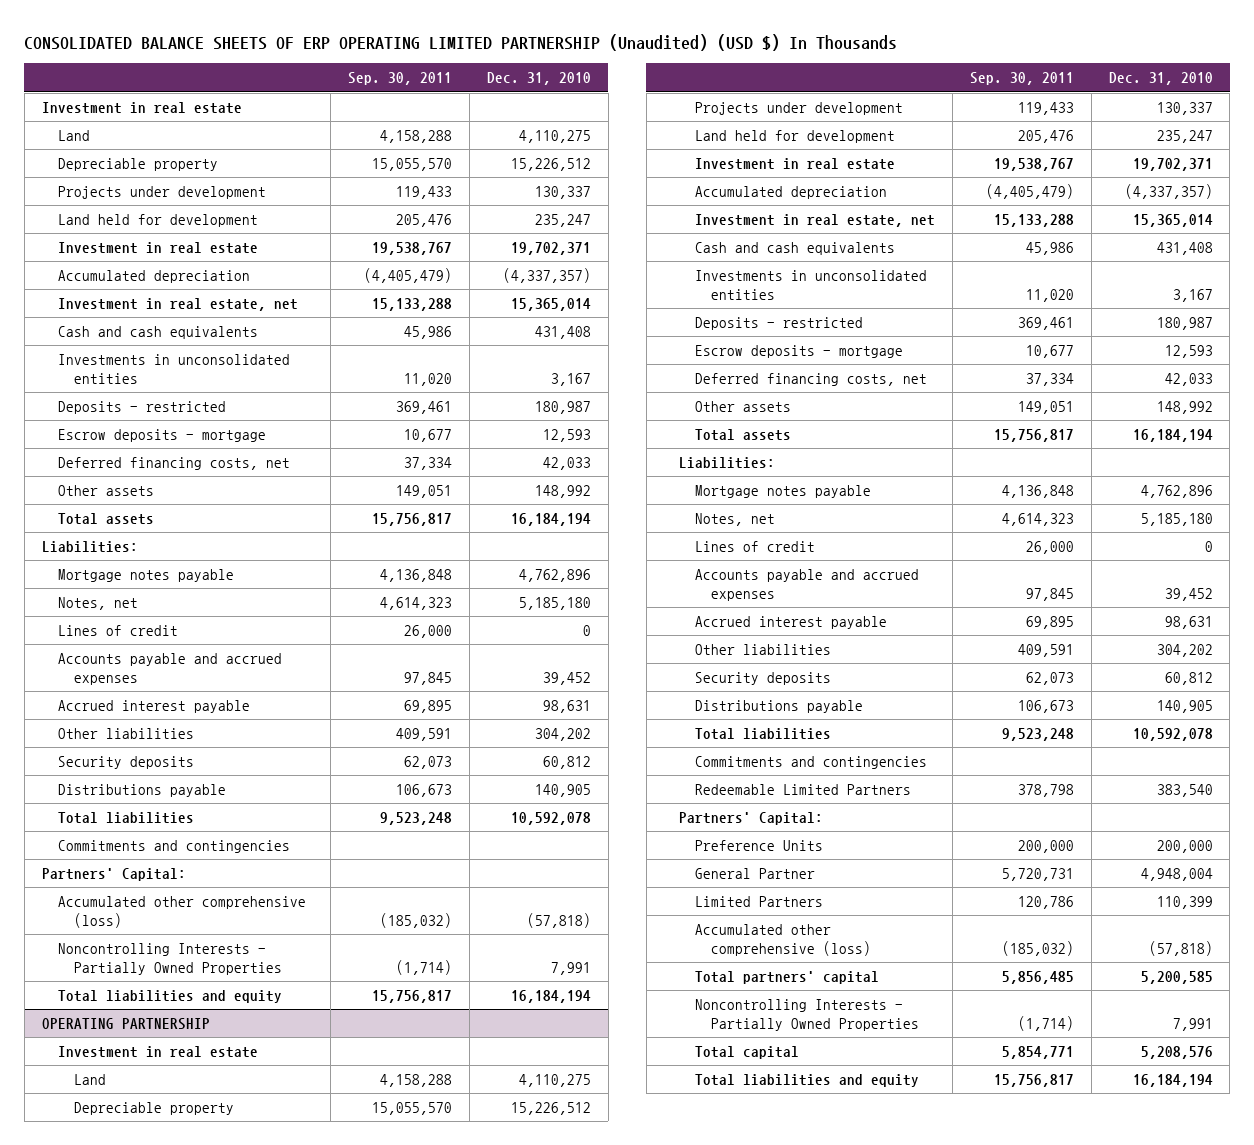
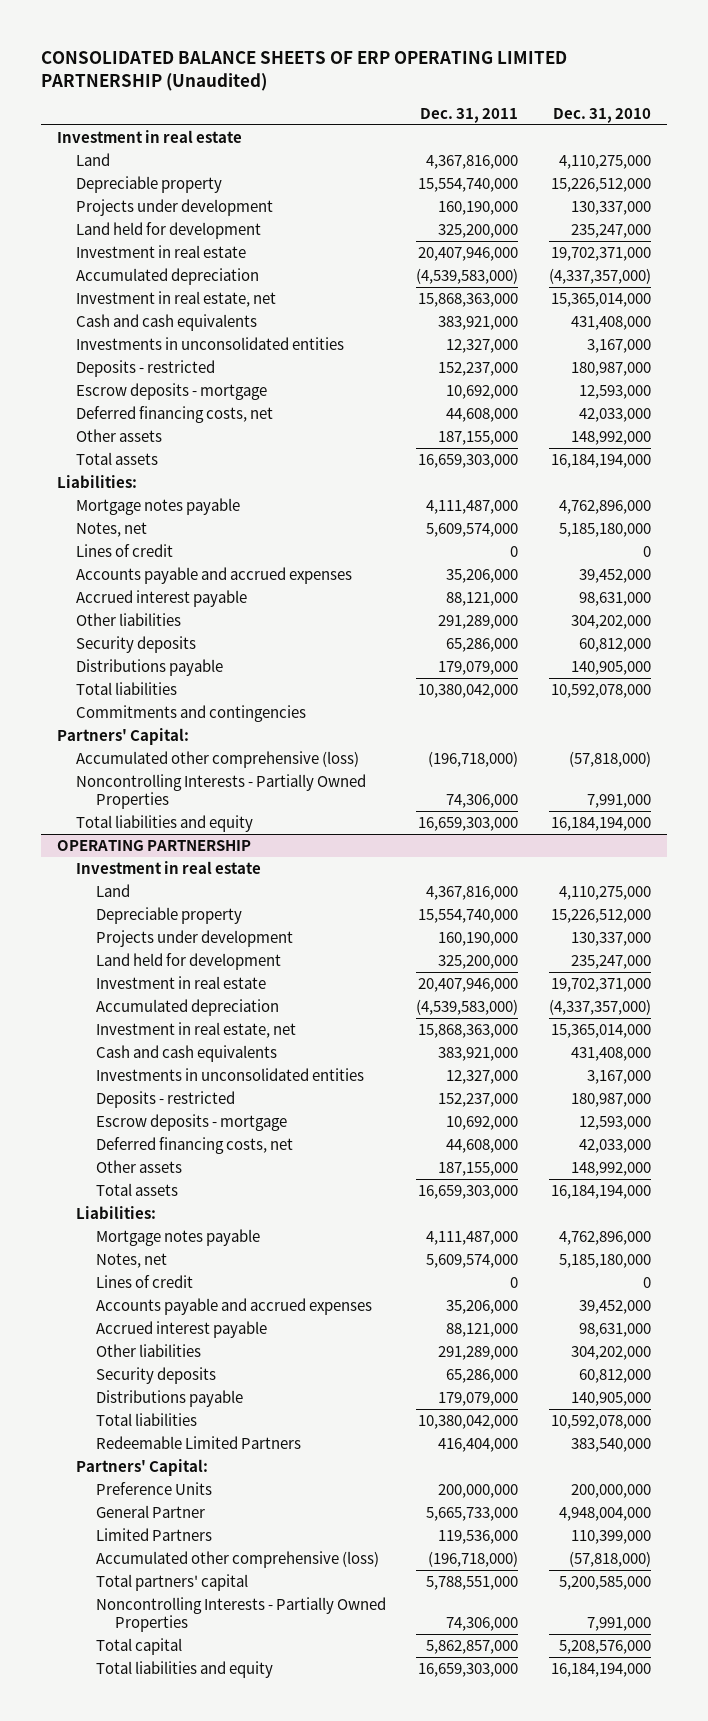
[24,33,898,51] CONSOLIDATED BALANCE SHEETS OF ERP OPERATING LIMITED PARTNERSHIP (Unaudited) (USD $) In Thousands -> [41,51,568,92] CONSOLIDATED BALANCE SHEETS OF ERP OPERATING LIMITED PARTNERSHIP (Unaudited)
[348,72,453,86] Sep. 30, 2011 -> none
none -> [420,107,519,123] Dec. 31, 2011
[518,130,591,144] 4,110,275 -> [559,154,652,169] 4,110,275,000
[510,158,591,172] 15,226,512 -> [551,177,652,192] 15,226,512,000
[534,186,591,200] 130,337 -> [571,200,652,215] 130,337,000
[534,214,591,228] 235,247 -> [571,223,652,238] 235,247,000
[510,242,591,256] 19,702,371 -> [551,246,652,261] 19,702,371,000
[502,268,591,284] (4,337,357) -> [549,267,652,284] (4,337,357,000)
[510,298,591,312] 15,365,014 -> [551,292,652,307] 15,365,014,000
[534,326,591,340] 431,408 -> [571,315,652,330] 431,408,000
[550,372,591,386] 3,167 -> [587,338,652,353] 3,167,000
[534,401,591,415] 180,987 -> [571,361,652,376] 180,987,000
[542,429,591,443] 12,593 -> [579,384,652,399] 12,593,000
[542,457,591,471] 42,033 -> [579,407,652,422] 42,033,000
[534,485,591,499] 148,992 -> [571,430,652,445] 148,992,000
[510,513,591,527] 16,184,194 -> [551,453,652,468] 16,184,194,000
[518,569,591,583] 4,762,896 -> [559,499,652,514] 4,762,896,000
[518,597,591,611] 5,185,180 -> [559,522,652,537] 5,185,180,000
[542,671,591,685] 39,452 -> [579,568,652,583] 39,452,000
[542,700,591,714] 98,631 -> [579,591,652,606] 98,631,000
[534,728,591,742] 304,202 -> [571,614,652,629] 304,202,000
[542,756,591,770] 60,812 -> [579,637,652,652] 60,812,000
[534,784,591,798] 140,905 -> [571,660,652,675] 140,905,000
[510,812,591,826] 10,592,078 -> [551,683,652,698] 10,592,078,000
[526,912,591,928] (57,818) -> [569,750,652,767] (57,818,000)
[550,961,591,975] 7,991 -> [587,794,652,809] 7,991,000
[510,990,591,1004] 16,184,194 -> [551,816,652,831] 16,184,194,000
[518,1074,591,1088] 4,110,275 -> [559,885,652,900] 4,110,275,000
[510,1102,591,1116] 15,226,512 -> [551,908,652,923] 15,226,512,000
[1156,102,1213,116] 130,337 -> [571,931,652,946] 130,337,000
[1156,130,1213,144] 235,247 -> [571,954,652,969] 235,247,000
[1132,158,1213,172] 19,702,371 -> [551,977,652,992] 19,702,371,000
[1124,184,1213,200] (4,337,357) -> [549,998,652,1015] (4,337,357,000)
[1132,214,1213,228] 15,365,014 -> [551,1023,652,1038] 15,365,014,000
[1156,242,1213,256] 431,408 -> [571,1046,652,1061] 431,408,000
[1172,288,1213,302] 3,167 -> [587,1069,652,1084] 3,167,000
[1156,317,1213,331] 180,987 -> [571,1092,652,1107] 180,987,000
[1164,345,1213,359] 12,593 -> [579,1115,652,1130] 12,593,000
[1164,373,1213,387] 42,033 -> [579,1138,652,1153] 42,033,000
[1156,401,1213,415] 148,992 -> [571,1161,652,1176] 148,992,000
[1132,429,1213,443] 16,184,194 -> [551,1184,652,1199] 16,184,194,000
[1140,485,1213,499] 4,762,896 -> [559,1230,652,1245] 4,762,896,000
[1140,513,1213,527] 5,185,180 -> [559,1253,652,1268] 5,185,180,000
[695,756,928,770] Commitments and contingencies -> none
[1164,587,1213,601] 39,452 -> [579,1299,652,1314] 39,452,000
[1164,616,1213,630] 98,631 -> [579,1322,652,1337] 98,631,000
[1156,644,1213,658] 304,202 -> [571,1345,652,1360] 304,202,000
[1164,672,1213,686] 60,812 -> [579,1368,652,1383] 60,812,000
[1156,700,1213,714] 140,905 -> [571,1391,652,1406] 140,905,000
[1132,728,1213,742] 10,592,078 -> [551,1414,652,1429] 10,592,078,000
[1156,784,1213,798] 383,540 -> [571,1437,652,1452] 383,540,000
[1156,840,1213,854] 200,000 -> [571,1483,652,1498] 200,000,000
[1140,868,1213,882] 4,948,004 -> [559,1506,652,1521] 4,948,004,000
[1156,896,1213,910] 110,399 -> [571,1529,652,1544] 110,399,000
[1148,940,1213,956] (57,818) -> [569,1550,652,1567] (57,818,000)
[1140,971,1213,985] 5,200,585 -> [559,1575,652,1590] 5,200,585,000
[1172,1017,1213,1031] 7,991 -> [587,1617,652,1632] 7,991,000
[1140,1046,1213,1060] 5,208,576 -> [559,1639,652,1654] 5,208,576,000
[1132,1074,1213,1088] 16,184,194 -> [551,1662,652,1677] 16,184,194,000

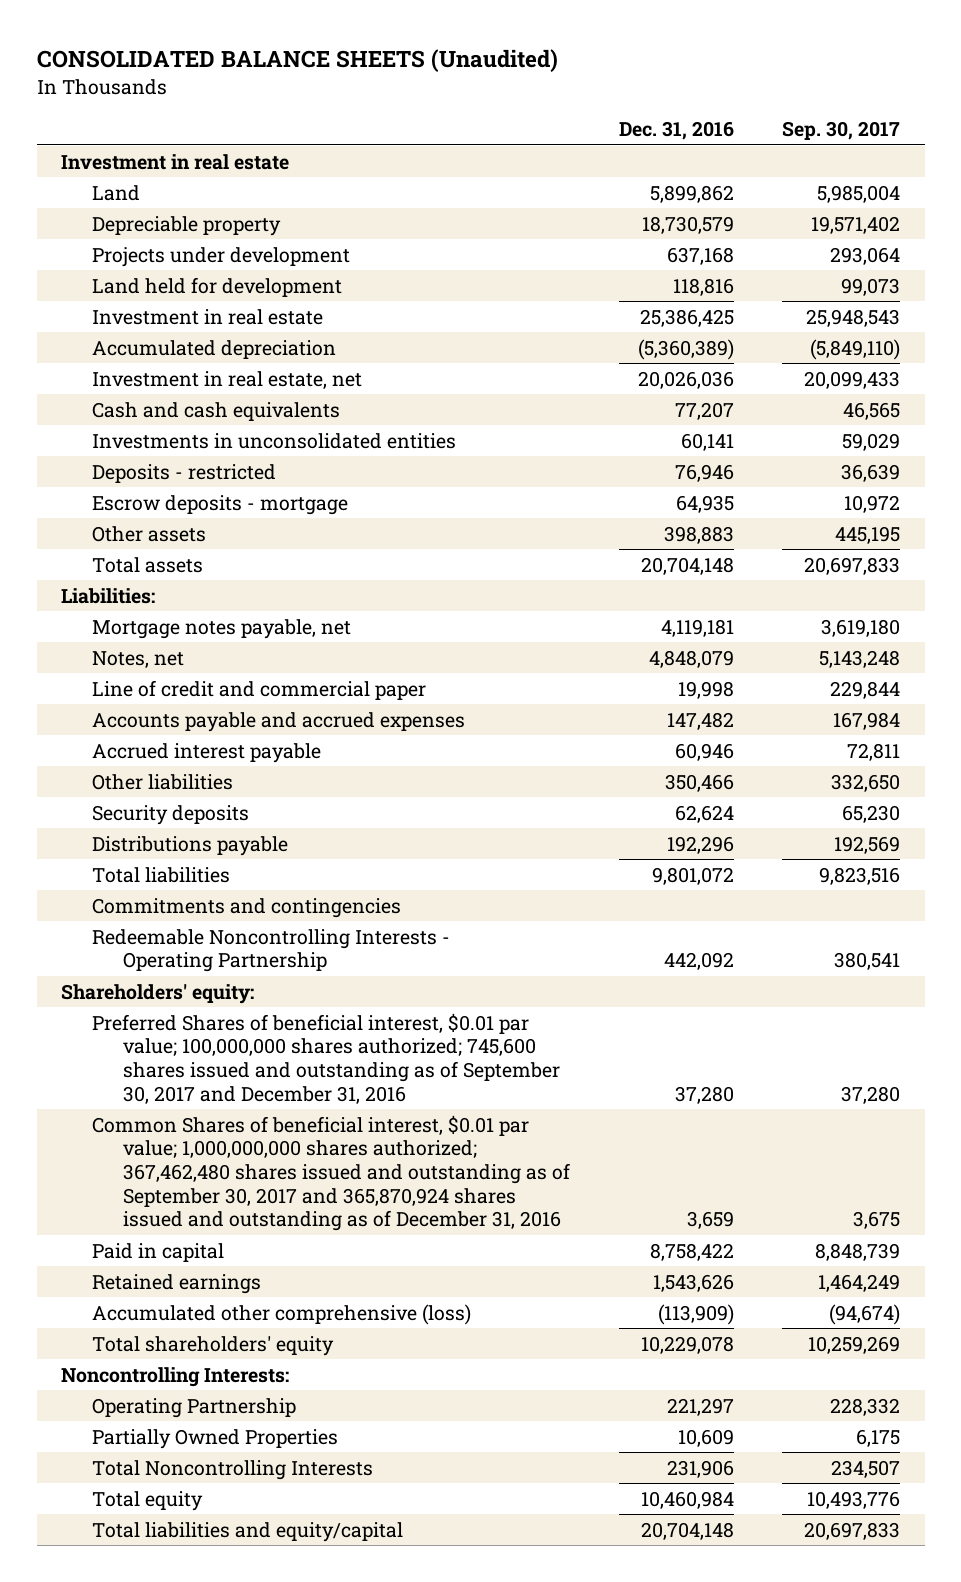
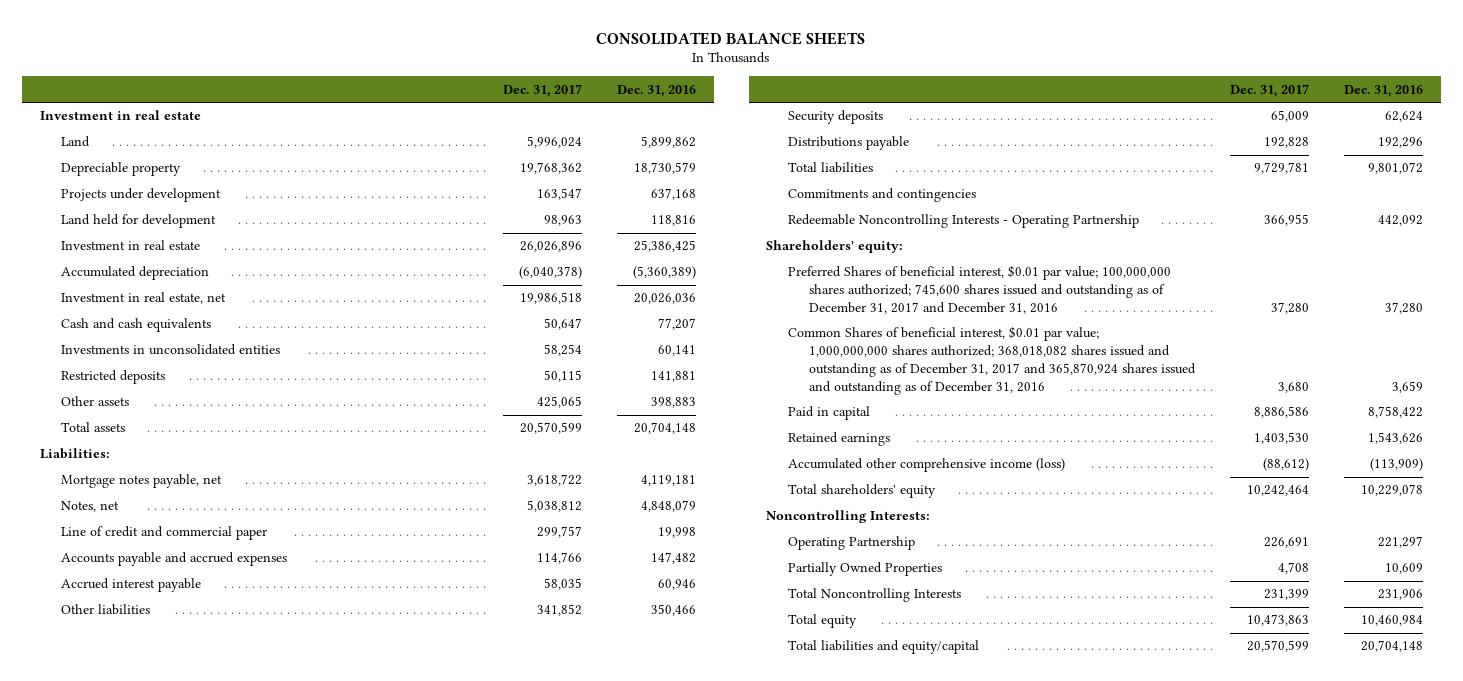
[36,49,558,73] CONSOLIDATED BALANCE SHEETS (Unaudited) -> [596,31,866,45] CONSOLIDATED BALANCE SHEETS
[782,121,901,141] Sep. 30, 2017 -> none
none -> [503,83,583,97] Dec. 31, 2017
[91,494,348,515] Escrow deposits - mortgage -> none
[91,463,276,483] Deposits - restricted -> [60,370,165,385] Restricted deposits
[674,463,734,482] 76,946 -> [651,371,697,383] 141,881
[91,1012,561,1104] Preferred Shares of beneficial interest, $0.01 par value; 100,000,000 shares authorized; 745,600 shares issued and outstanding as of September 30, 2017 and December 31, 2016 -> [787,265,1171,314] Preferred Shares of beneficial interest, $0.01 par value; 100,000,000 shares authorized; 745,600 shares issued and outstanding as of December 31, 2017 and December 31, 2016
[91,1114,571,1232] Common Shares of beneficial interest, $0.01 par value; 1,000,000,000 shares authorized; 367,462,480 shares issued and outstanding as of September 30, 2017 and 365,870,924 shares issued and outstanding as of December 31, 2016 -> [787,326,1197,395] Common Shares of beneficial interest, $0.01 par value; 1,000,000,000 shares authorized; 368,018,082 shares issued and outstanding as of December 31, 2017 and 365,870,924 shares issued and outstanding as of December 31, 2016
[91,1303,471,1325] Accumulated other comprehensive (loss) -> [787,458,1065,473] Accumulated other comprehensive income (loss)

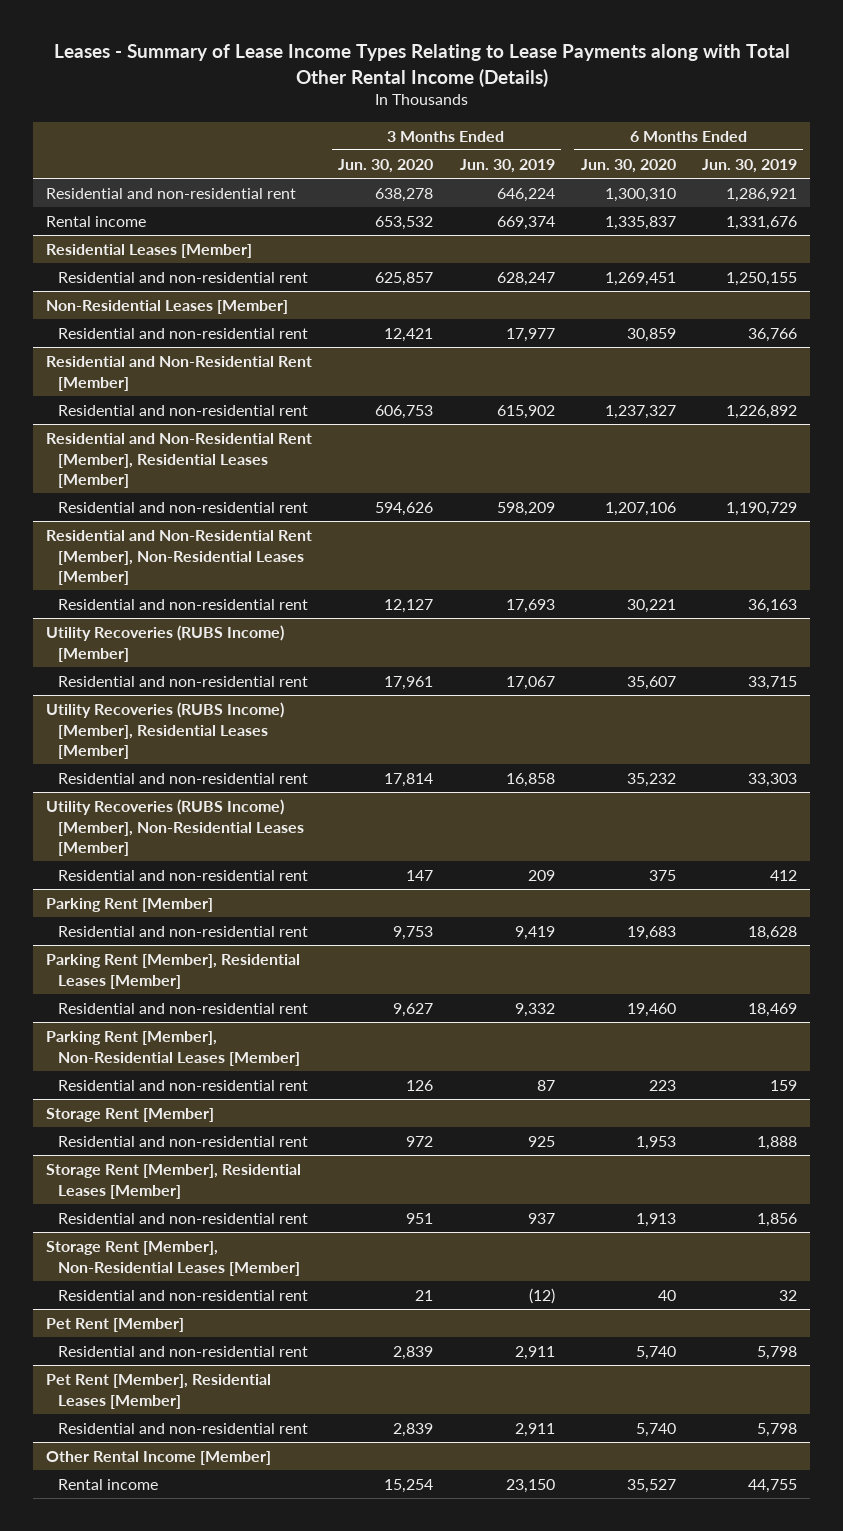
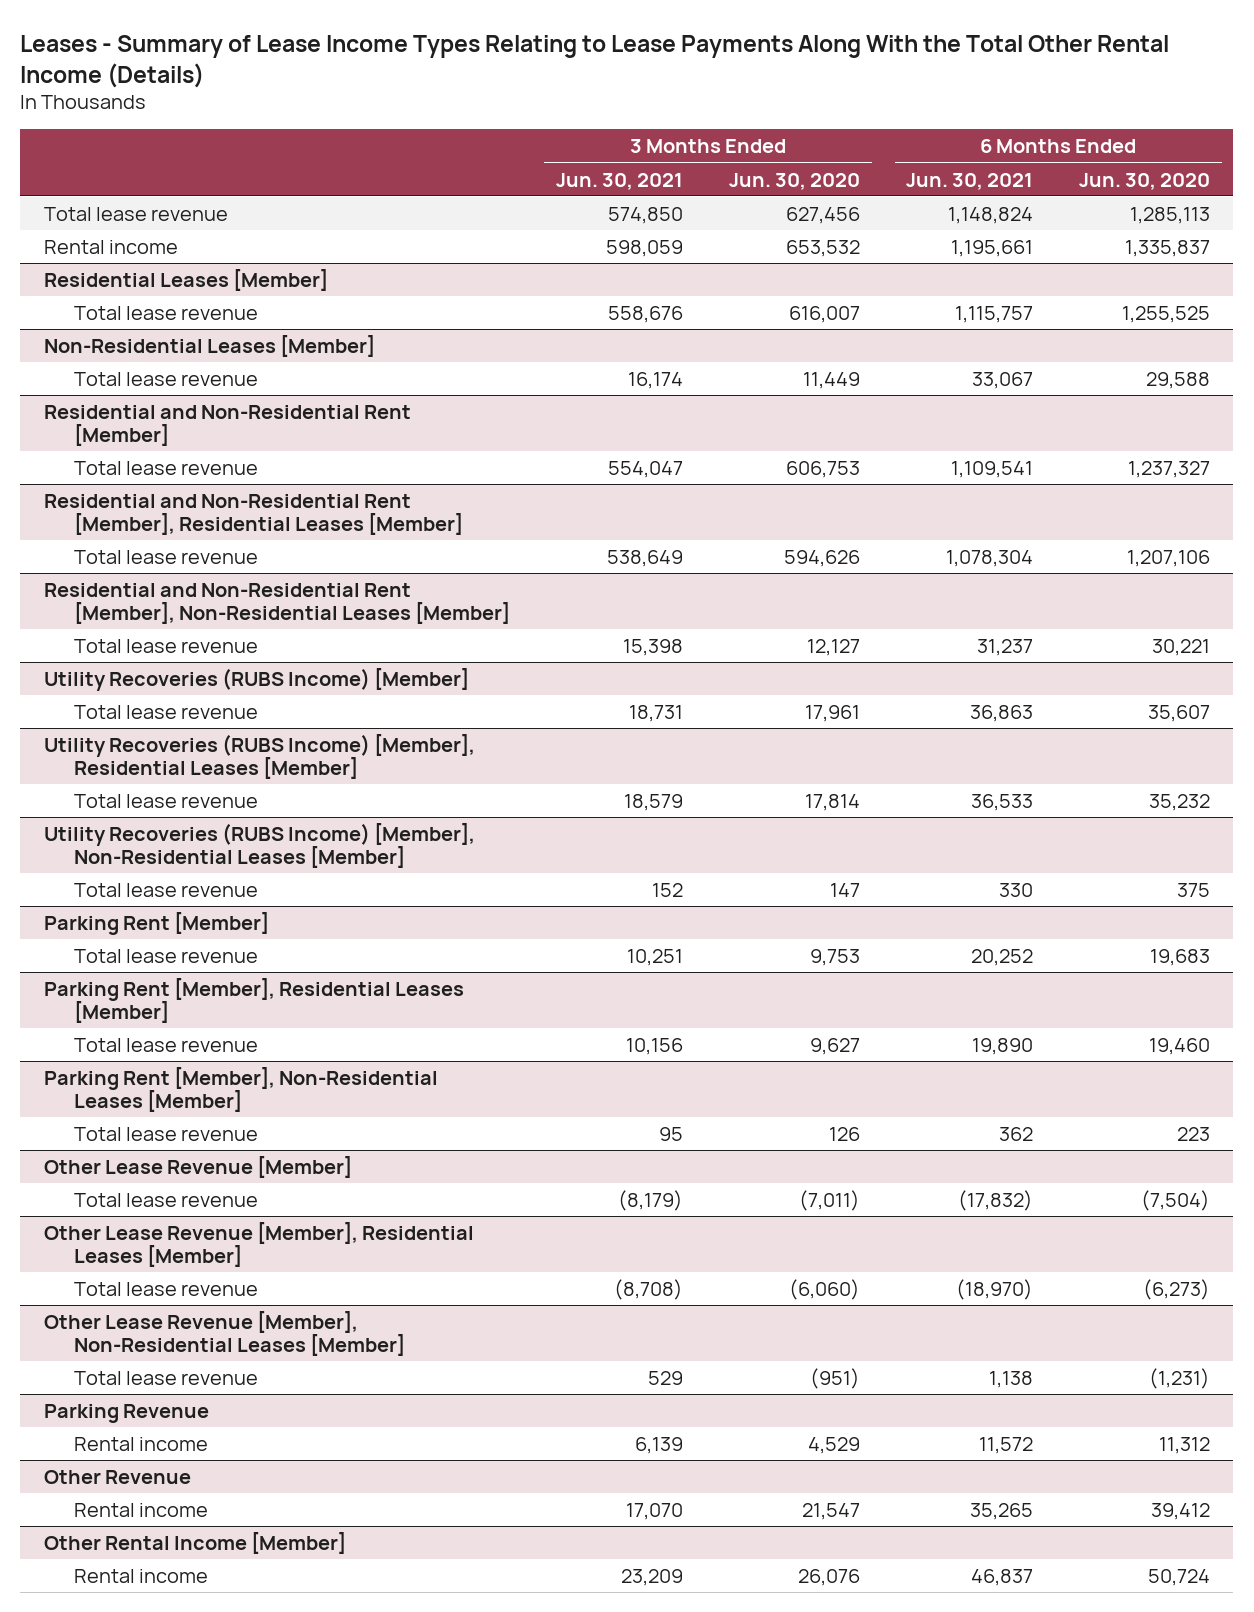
[53,44,790,87] Leases - Summary of Lease Income Types Relating to Lease Payments along with Total Other Rental Income (Details) -> [20,34,1170,88] Leases - Summary of Lease Income Types Relating to Lease Payments Along With the Total Other Rental Income (Details)
[459,158,555,173] Jun. 30, 2019 -> none
[701,158,797,173] Jun. 30, 2019 -> none
none -> [555,172,683,190] Jun. 30, 2021
none -> [906,172,1034,190] Jun. 30, 2021
[46,187,297,199] Residential and non-residential rent -> none
none -> [43,206,228,221] Total lease revenue
[57,271,308,283] Residential and non-residential rent -> none
none -> [73,305,258,320] Total lease revenue
[57,327,308,339] Residential and non-residential rent -> none
none -> [73,371,258,386] Total lease revenue
[57,404,308,416] Residential and non-residential rent -> [73,460,258,475] Total lease revenue
[57,501,308,513] Residential and non-residential rent -> [73,549,258,564] Total lease revenue
[57,598,308,610] Residential and non-residential rent -> [73,638,258,653] Total lease revenue
[57,675,308,687] Residential and non-residential rent -> [73,704,258,719] Total lease revenue
[57,772,308,784] Residential and non-residential rent -> [73,793,258,808] Total lease revenue
[57,869,308,881] Residential and non-residential rent -> [73,882,258,897] Total lease revenue
[57,925,308,937] Residential and non-residential rent -> [73,948,258,963] Total lease revenue
[57,1002,308,1014] Residential and non-residential rent -> [73,1037,258,1052] Total lease revenue
[46,1107,215,1122] Storage Rent [Member] -> none
[57,1135,308,1147] Residential and non-residential rent -> none
[46,1163,302,1199] Storage Rent [Member], Residential Leases [Member] -> none
[57,1212,308,1224] Residential and non-residential rent -> none
[46,1240,300,1276] Storage Rent [Member], Non-Residential Leases [Member] -> none
[57,1289,308,1301] Residential and non-residential rent -> none
[46,1317,185,1332] Pet Rent [Member] -> none
[57,1345,308,1357] Residential and non-residential rent -> none
[46,1373,272,1409] Pet Rent [Member], Residential Leases [Member] -> none
[57,1422,308,1434] Residential and non-residential rent -> none
[57,1079,308,1091] Residential and non-residential rent -> [73,1126,258,1141] Total lease revenue
none -> [43,1155,352,1178] Other Lease Revenue [Member]
none -> [73,1192,258,1207] Total lease revenue
none -> [43,1221,474,1267] Other Lease Revenue [Member], Residential Leases [Member]
none -> [73,1281,258,1296] Total lease revenue
none -> [43,1310,405,1356] Other Lease Revenue [Member], Non-Residential Leases [Member]
none -> [73,1370,258,1385] Total lease revenue
none -> [43,1403,209,1423] Parking Revenue
none -> [73,1436,208,1451] Rental income
none -> [43,1469,191,1484] Other Revenue
none -> [73,1502,208,1517] Rental income
[384,1478,434,1493] 15,254 -> [798,1568,861,1586] 26,076
[626,1478,676,1493] 35,527 -> [1148,1568,1211,1586] 50,724

